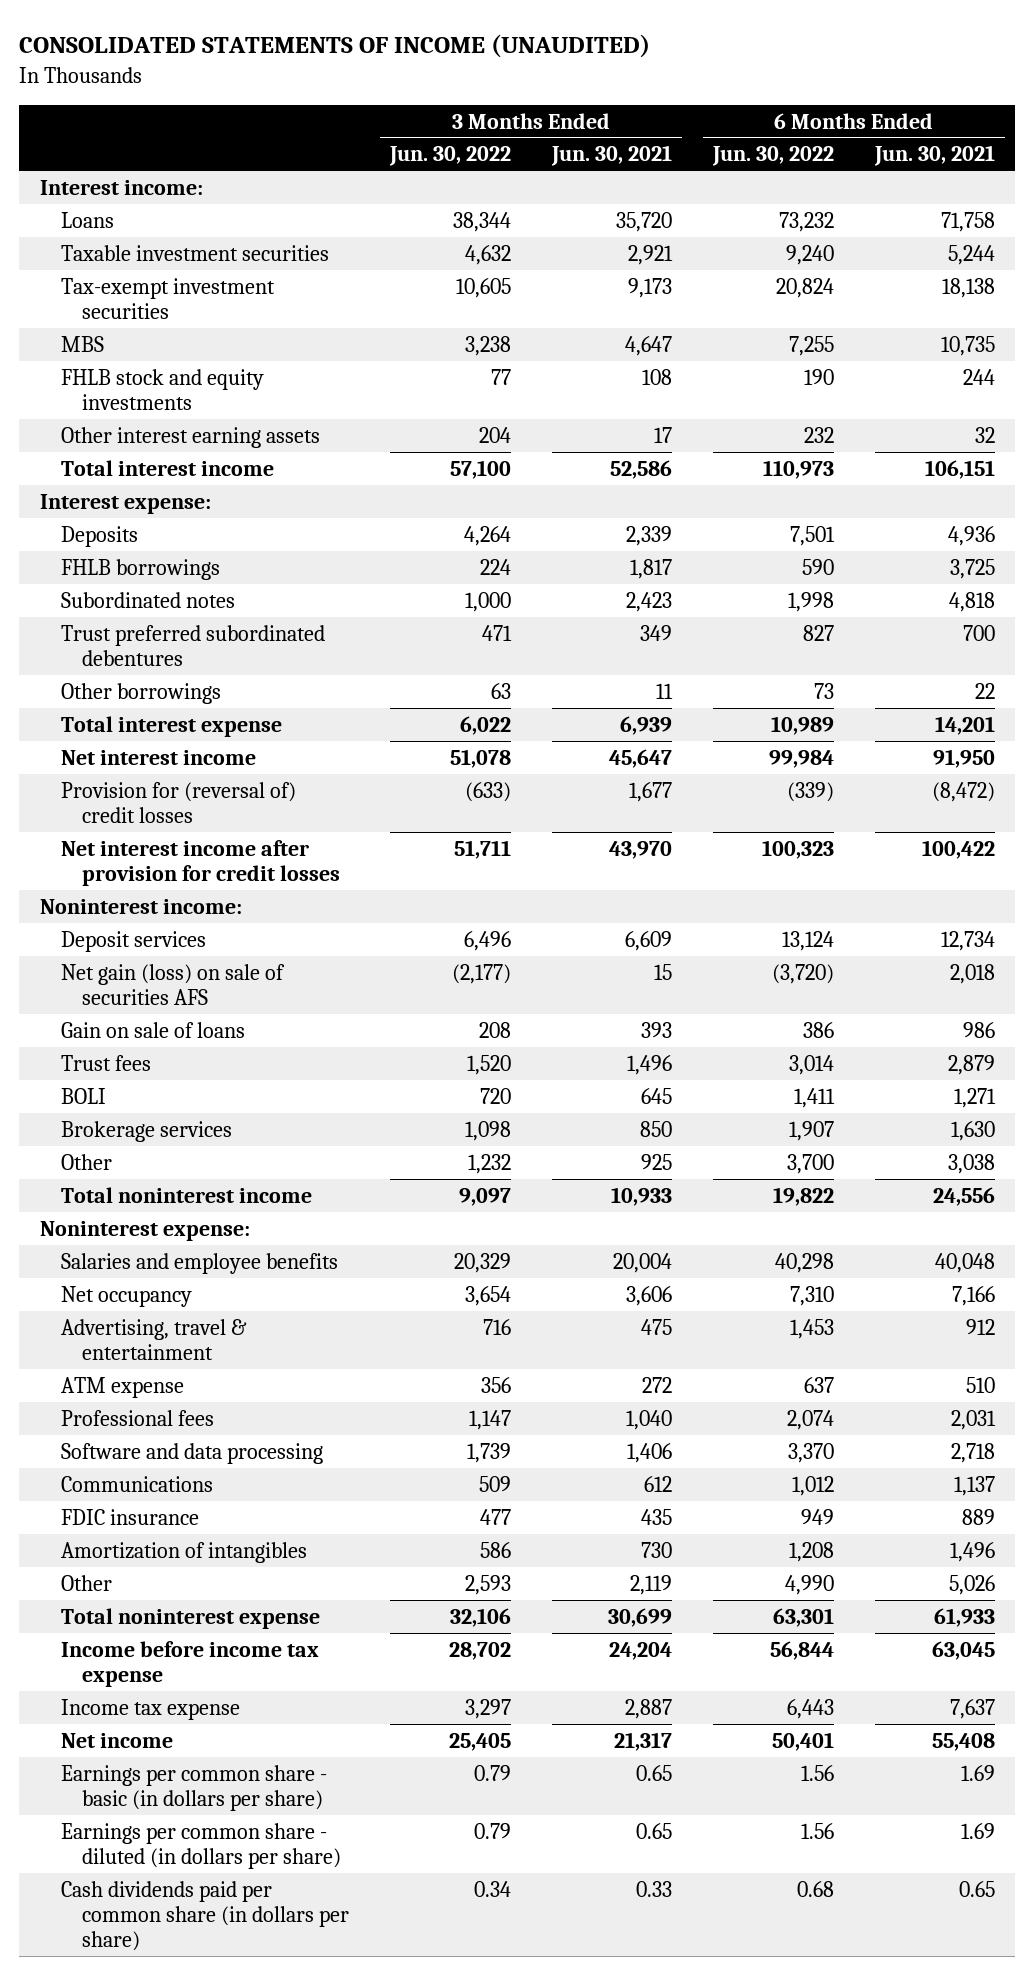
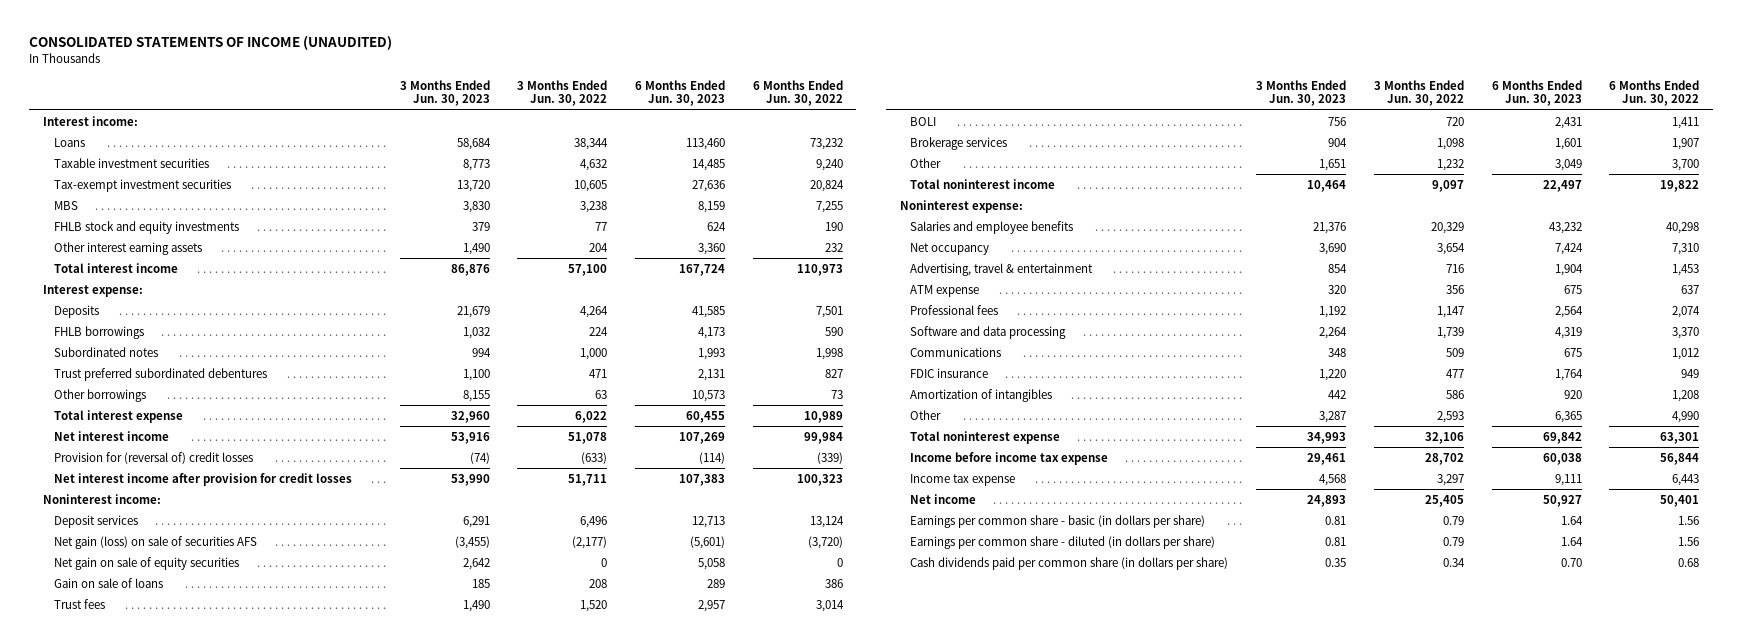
[551,145,673,167] Jun. 30, 2021 -> none
[873,145,995,167] Jun. 30, 2021 -> none
none -> [399,79,490,107] 3 Months Ended Jun. 30, 2023
none -> [634,79,725,107] 6 Months Ended Jun. 30, 2023
none -> [53,556,239,570] Net gain on sale of equity securities

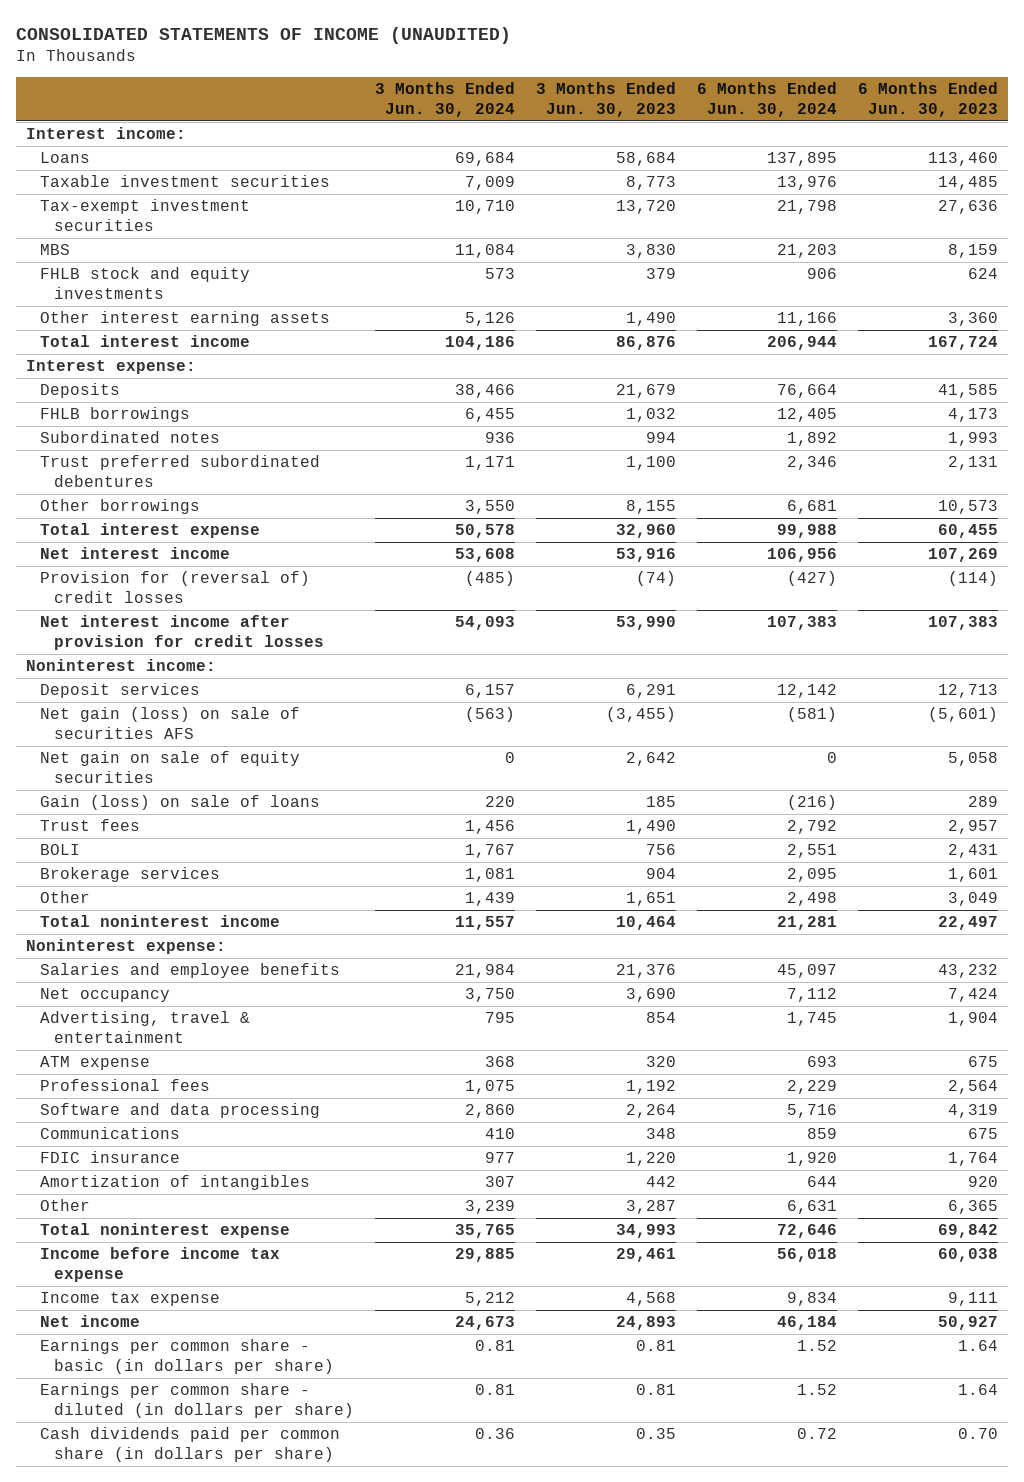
[517,79,608,107] 3 Months Ended Jun. 30, 2022 -> none
[752,79,843,107] 6 Months Ended Jun. 30, 2022 -> none
none -> [375,82,516,118] 3 Months Ended Jun. 30, 2024
none -> [696,82,837,118] 6 Months Ended Jun. 30, 2024
[53,577,163,588] Gain on sale of loans -> [40,795,321,811] Gain (loss) on sale of loans

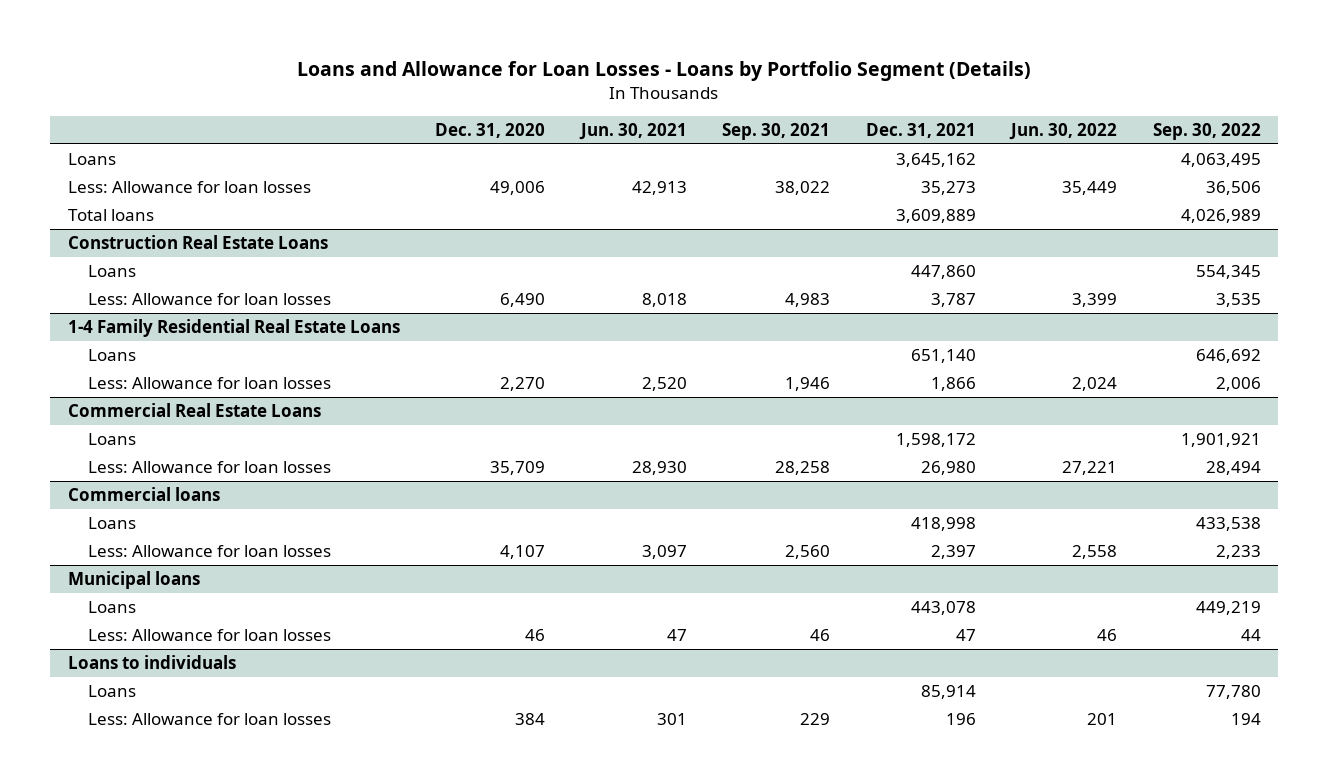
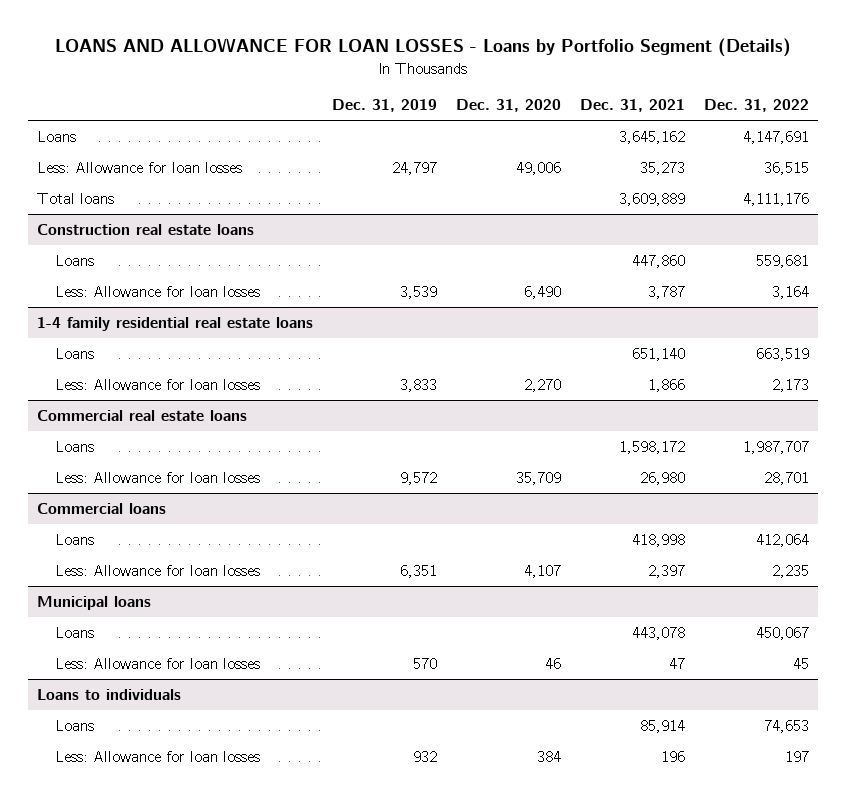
[297,60,1032,81] Loans and Allowance for Loan Losses - Loans by Portfolio Segment (Details) -> [54,37,791,58] LOANS AND ALLOWANCE FOR LOAN LOSSES - Loans by Portfolio Segment (Details)
[578,122,687,140] Jun. 30, 2021 -> none
[722,122,831,140] Sep. 30, 2021 -> none
[1009,122,1118,140] Jun. 30, 2022 -> none
[1152,122,1261,140] Sep. 30, 2022 -> none
none -> [331,99,437,113] Dec. 31, 2019
none -> [703,99,809,113] Dec. 31, 2022
[67,235,328,250] Construction Real Estate Loans -> [36,223,254,235] Construction real estate loans
[67,319,400,338] 1-4 Family Residential Real Estate Loans -> [36,316,313,331] 1-4 family residential real estate loans
[67,403,321,418] Commercial Real Estate Loans -> [36,409,247,421] Commercial real estate loans

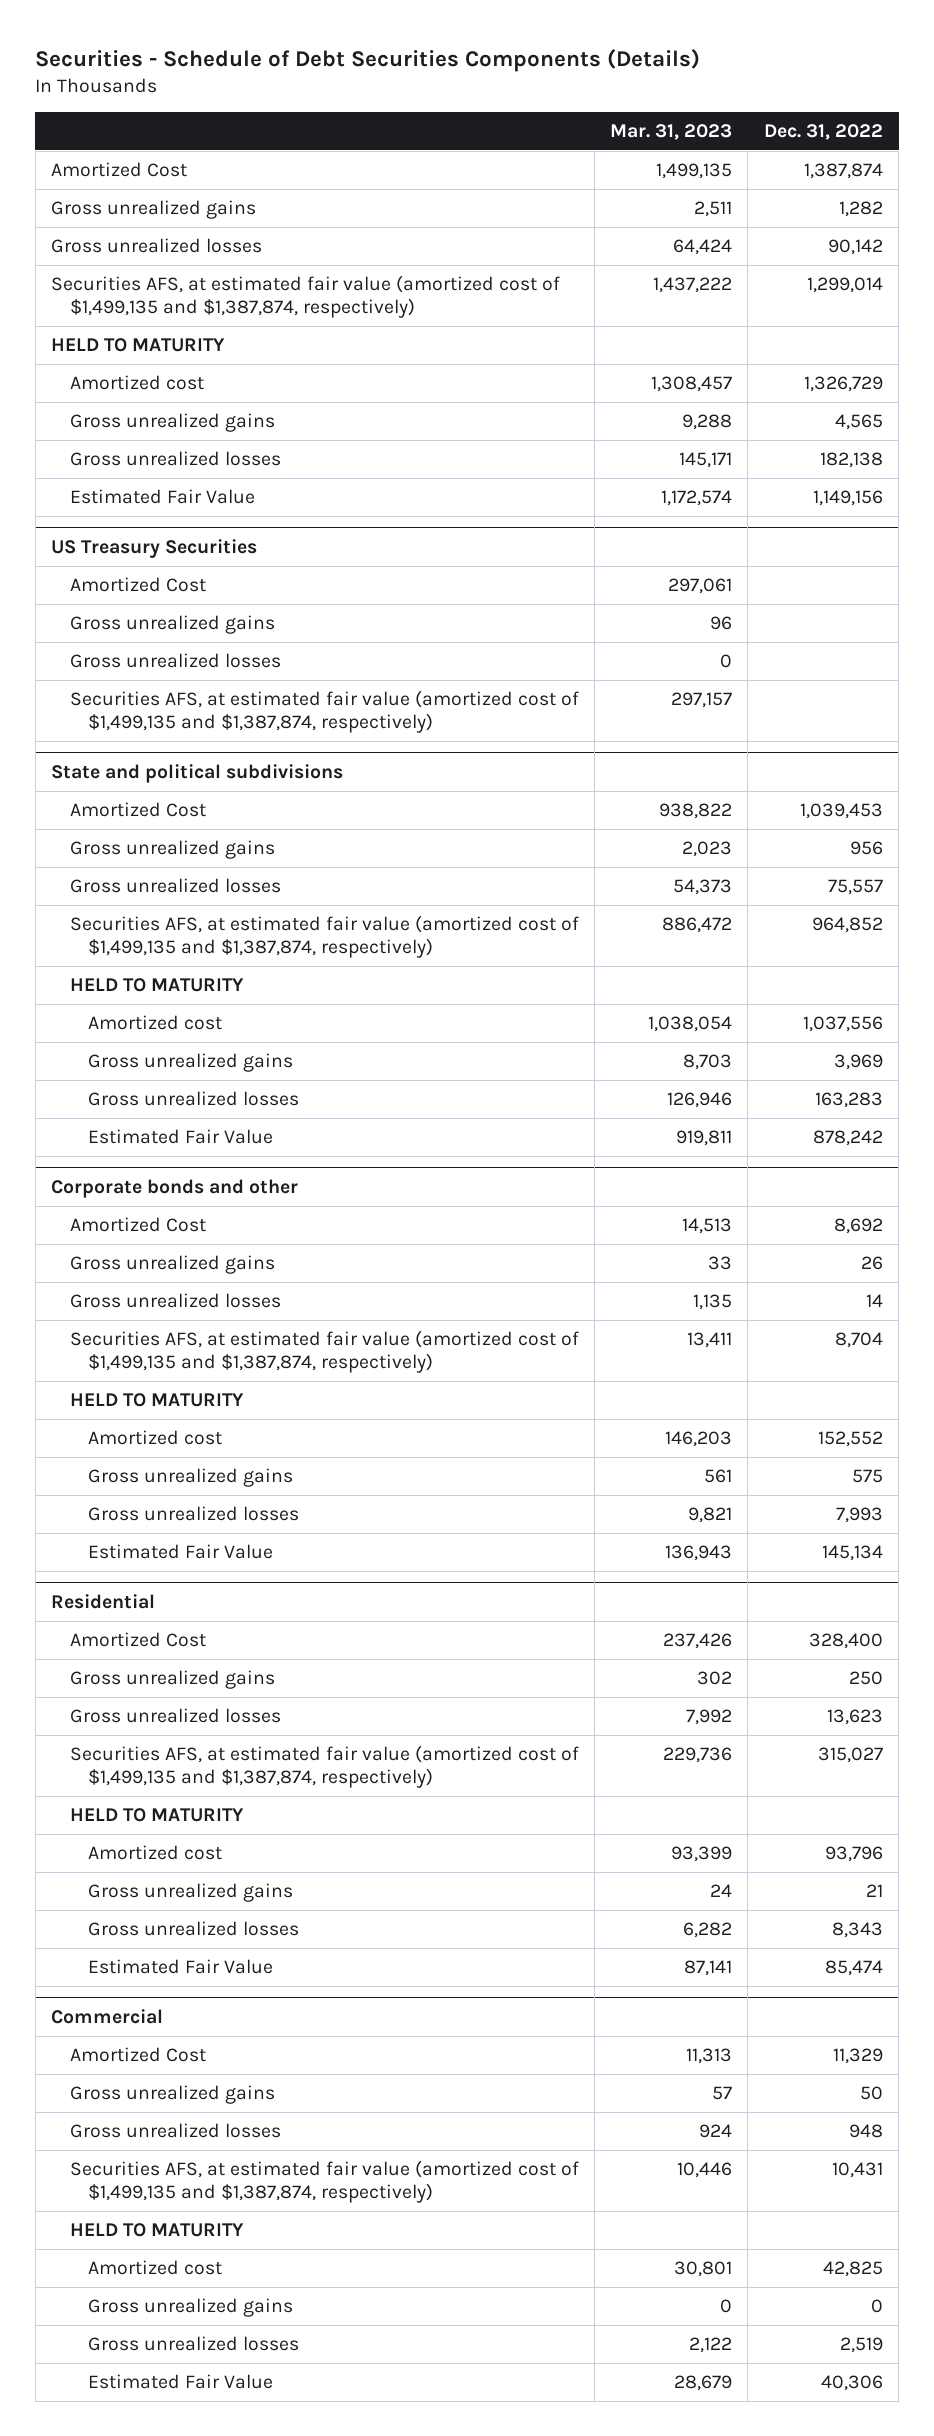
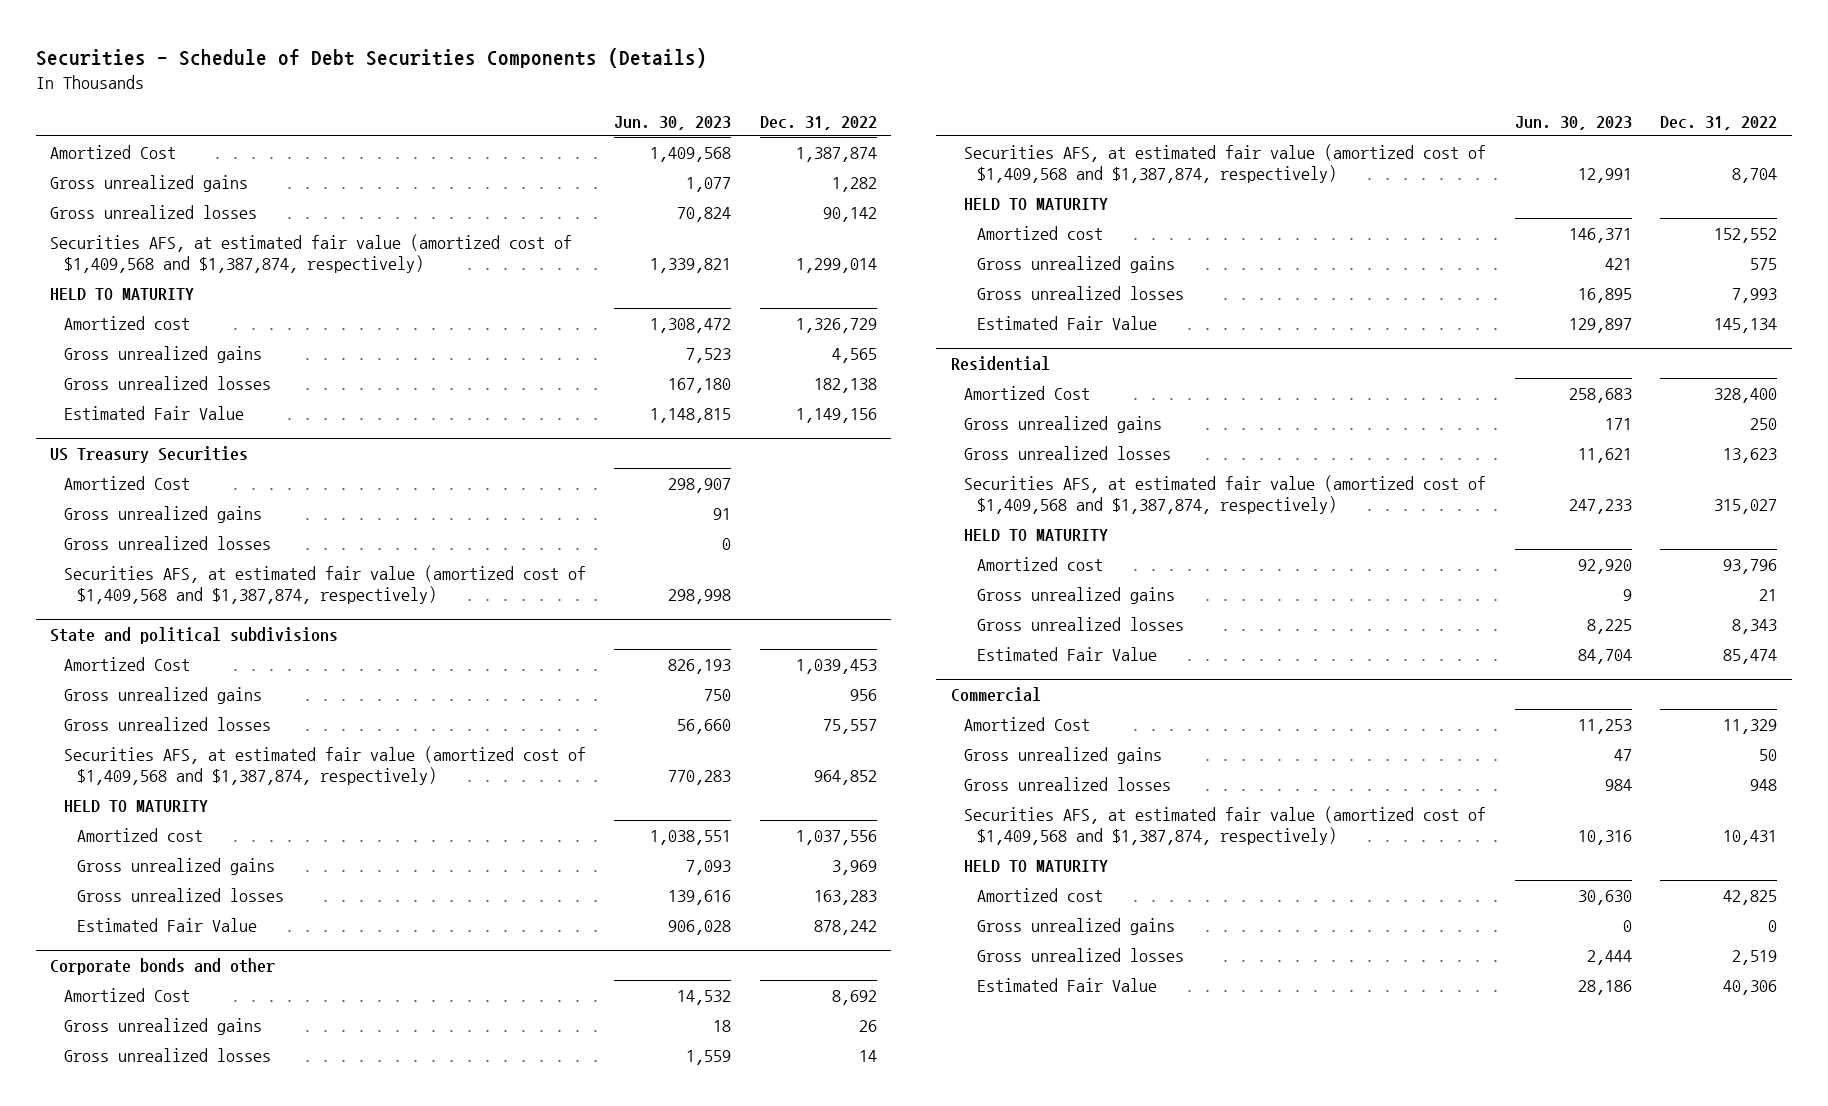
[610,123,733,140] Mar. 31, 2023 -> none
none -> [614,115,732,130] Jun. 30, 2023
[51,275,561,319] Securities AFS, at estimated fair value (amortized cost of $1,499,135 and $1,387,874, respectively) -> [50,233,573,273] Securities AFS, at estimated fair value (amortized cost of $1,409,568 and $1,387,874, respectively)
[69,690,579,734] Securities AFS, at estimated fair value (amortized cost of $1,499,135 and $1,387,874, respectively) -> [63,564,586,604] Securities AFS, at estimated fair value (amortized cost of $1,409,568 and $1,387,874, respectively)
[69,915,579,959] Securities AFS, at estimated fair value (amortized cost of $1,499,135 and $1,387,874, respectively) -> [63,745,586,785] Securities AFS, at estimated fair value (amortized cost of $1,409,568 and $1,387,874, respectively)
[69,1330,579,1374] Securities AFS, at estimated fair value (amortized cost of $1,499,135 and $1,387,874, respectively) -> [963,143,1486,183] Securities AFS, at estimated fair value (amortized cost of $1,409,568 and $1,387,874, respectively)
[69,1745,579,1789] Securities AFS, at estimated fair value (amortized cost of $1,499,135 and $1,387,874, respectively) -> [963,474,1486,514] Securities AFS, at estimated fair value (amortized cost of $1,409,568 and $1,387,874, respectively)
[69,2160,579,2204] Securities AFS, at estimated fair value (amortized cost of $1,499,135 and $1,387,874, respectively) -> [963,805,1486,845] Securities AFS, at estimated fair value (amortized cost of $1,409,568 and $1,387,874, respectively)

